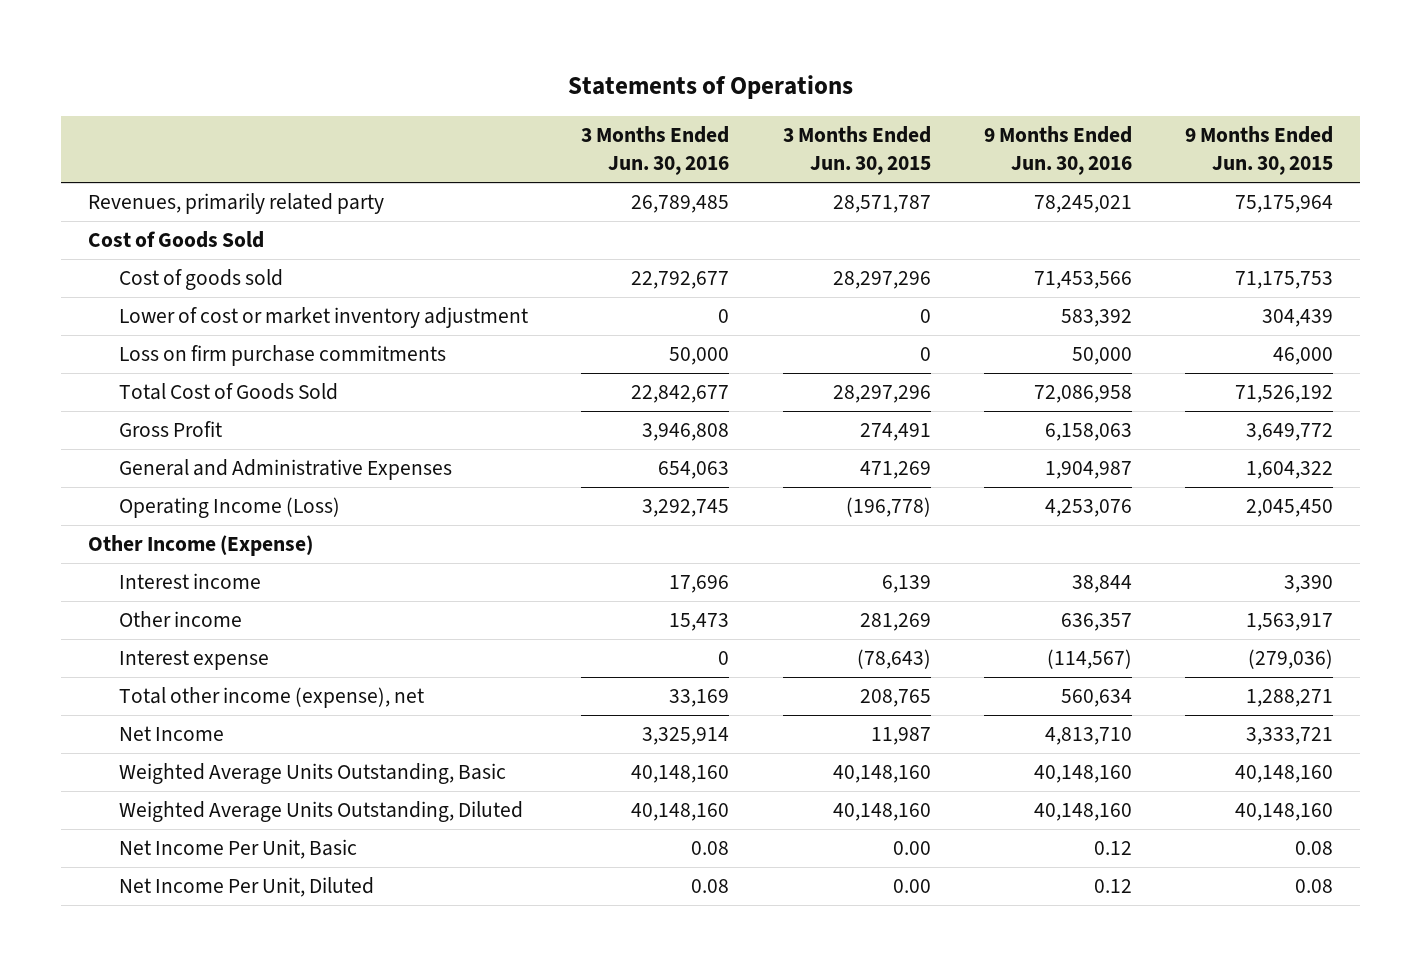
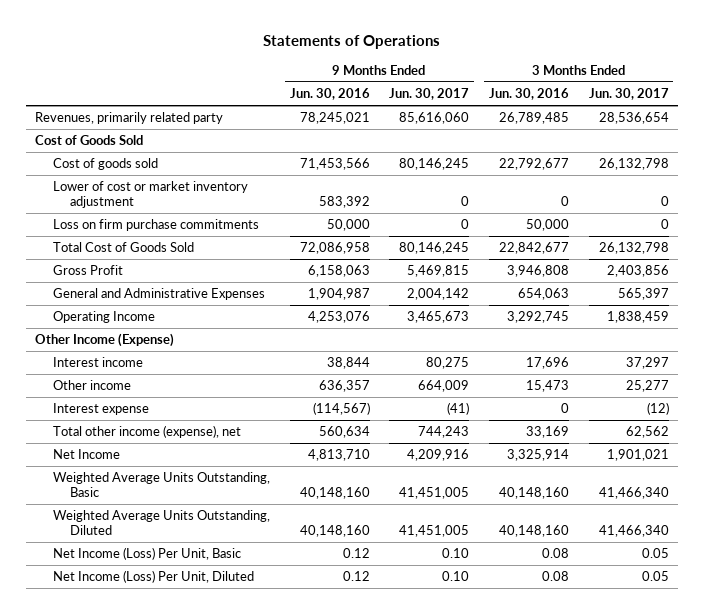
[782,126,931,176] 3 Months Ended Jun. 30, 2015 -> none
[1185,126,1334,176] 9 Months Ended Jun. 30, 2015 -> none
none -> [389,88,470,101] Jun. 30, 2017
none -> [588,88,669,101] Jun. 30, 2017
[118,497,340,519] Operating Income (Loss) -> [52,311,155,324] Operating Income
[118,839,357,860] Net Income Per Unit, Basic -> [52,547,241,561] Net Income (Loss) Per Unit, Basic
[118,877,374,898] Net Income Per Unit, Diluted -> [52,570,254,584] Net Income (Loss) Per Unit, Diluted

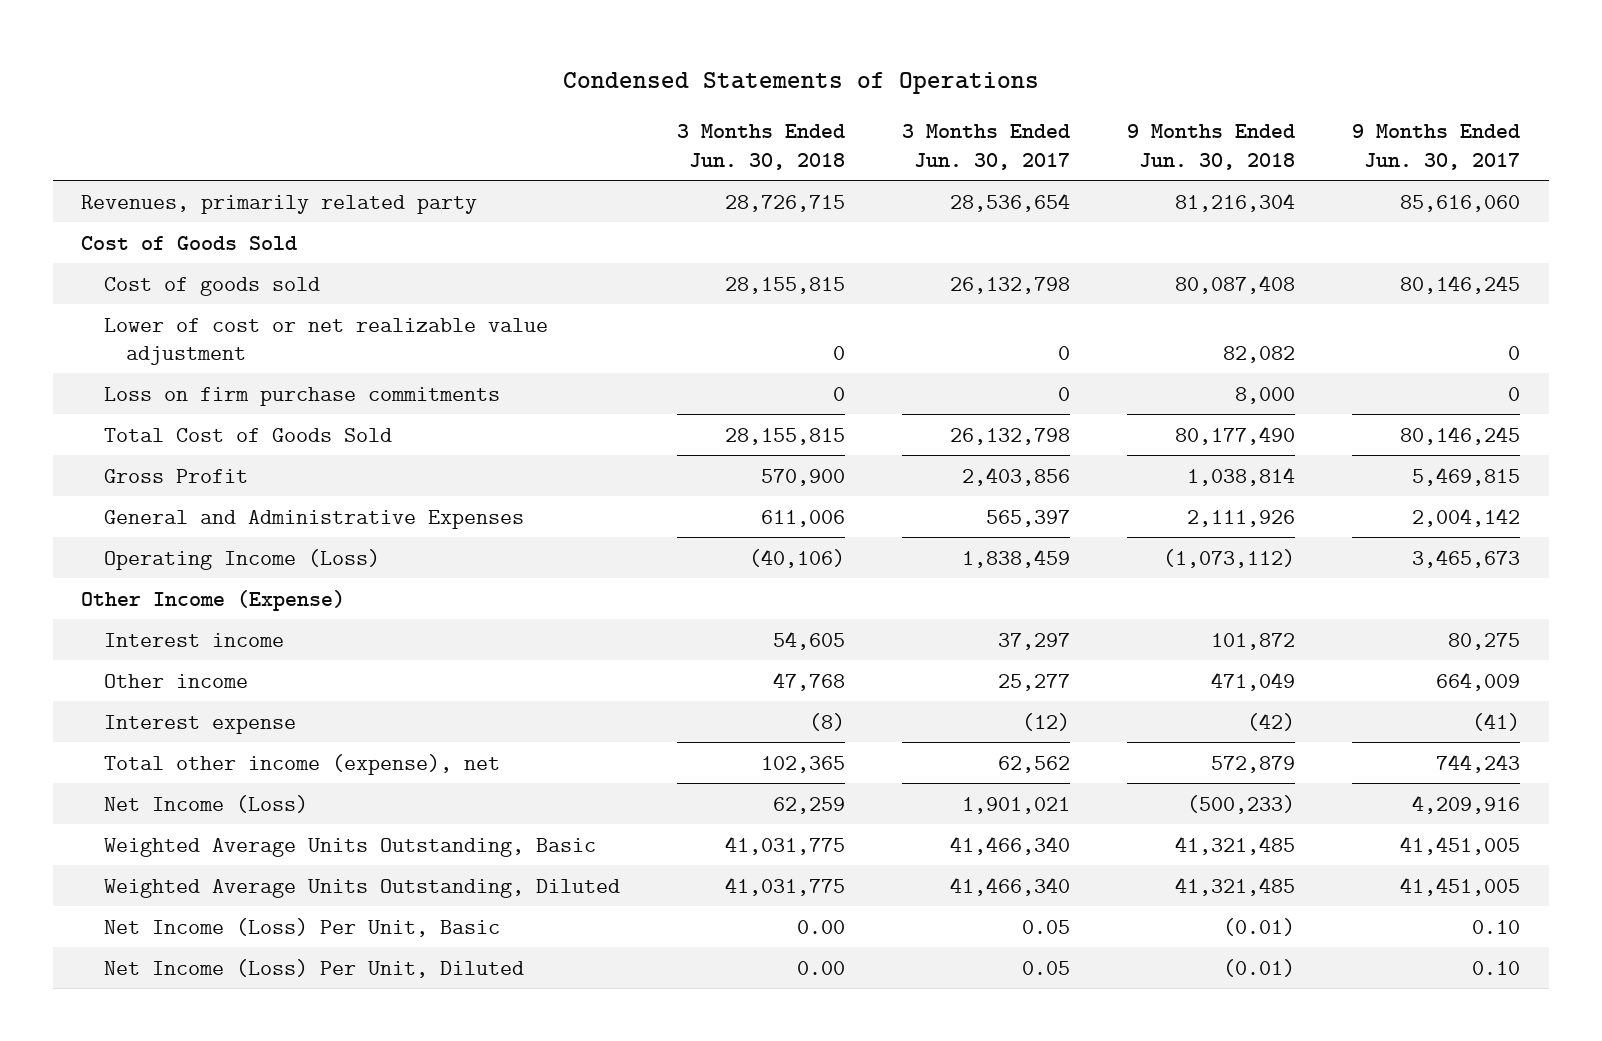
[263,34,441,49] Statements of Operations -> [562,72,1039,95] Condensed Statements of Operations
[289,88,370,101] Jun. 30, 2016 -> none
[488,88,569,101] Jun. 30, 2016 -> none
none -> [677,124,846,170] 3 Months Ended Jun. 30, 2018
none -> [1127,124,1296,170] 9 Months Ended Jun. 30, 2018
[52,181,248,209] Lower of cost or market inventory adjustment -> [103,317,548,365] Lower of cost or net realizable value adjustment
[52,311,155,324] Operating Income -> [103,548,380,570] Operating Income (Loss)
[52,449,120,460] Net Income -> [103,794,308,813] Net Income (Loss)

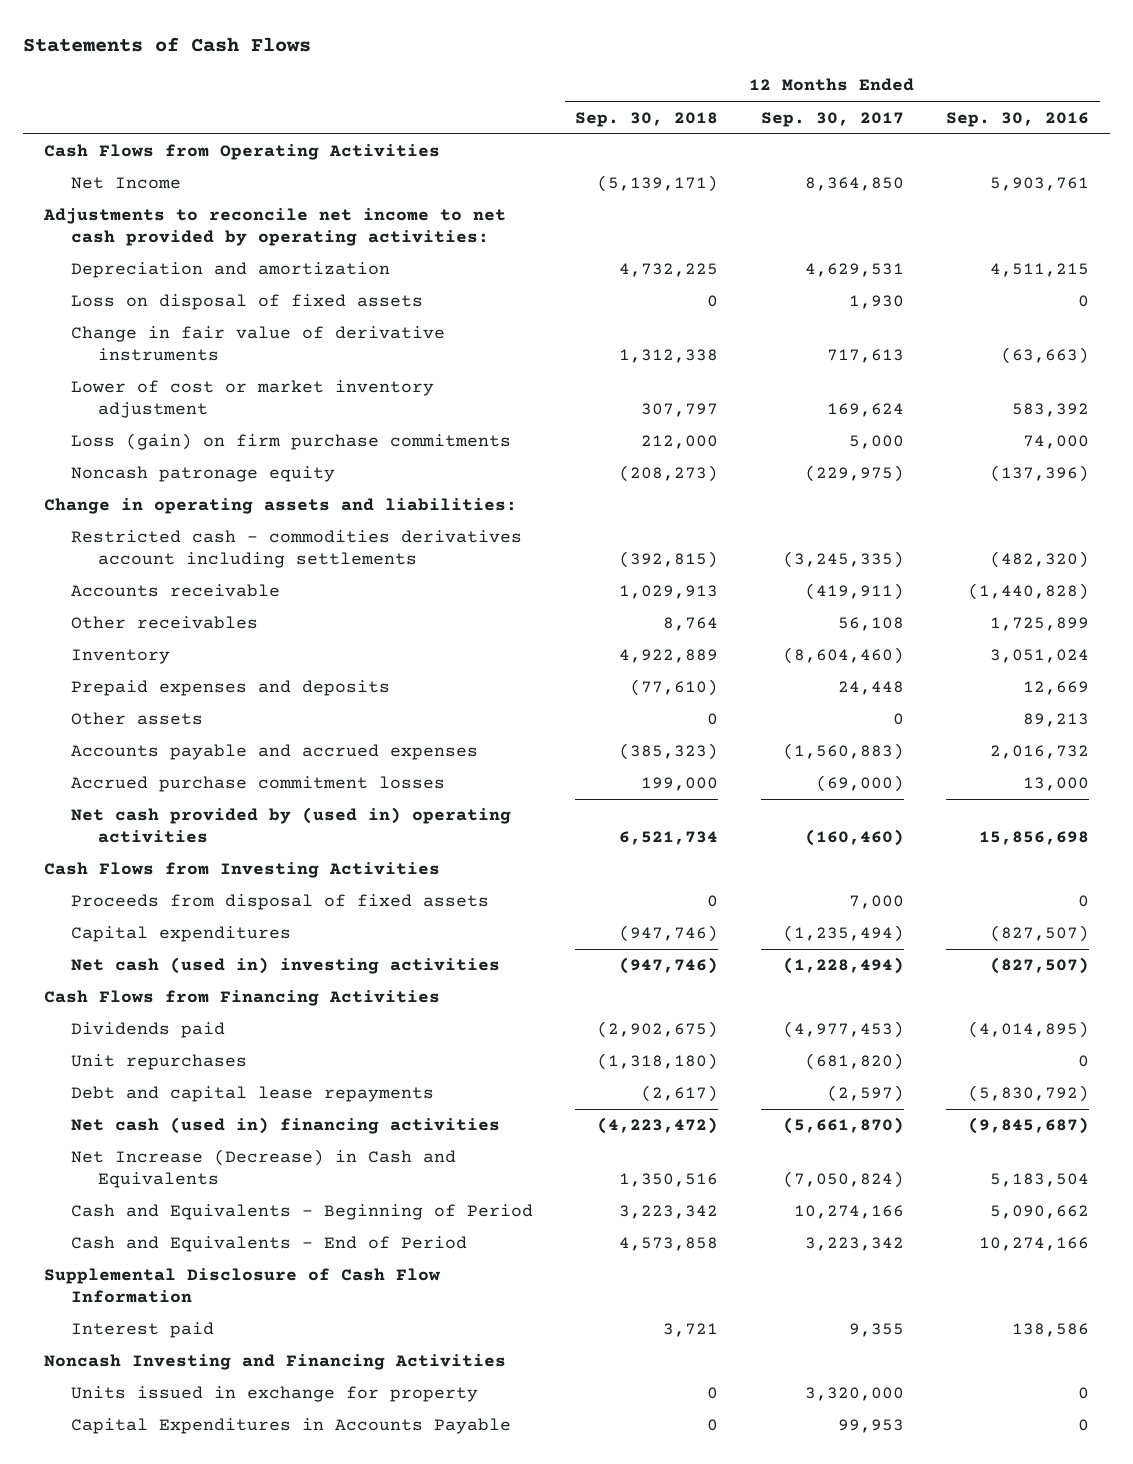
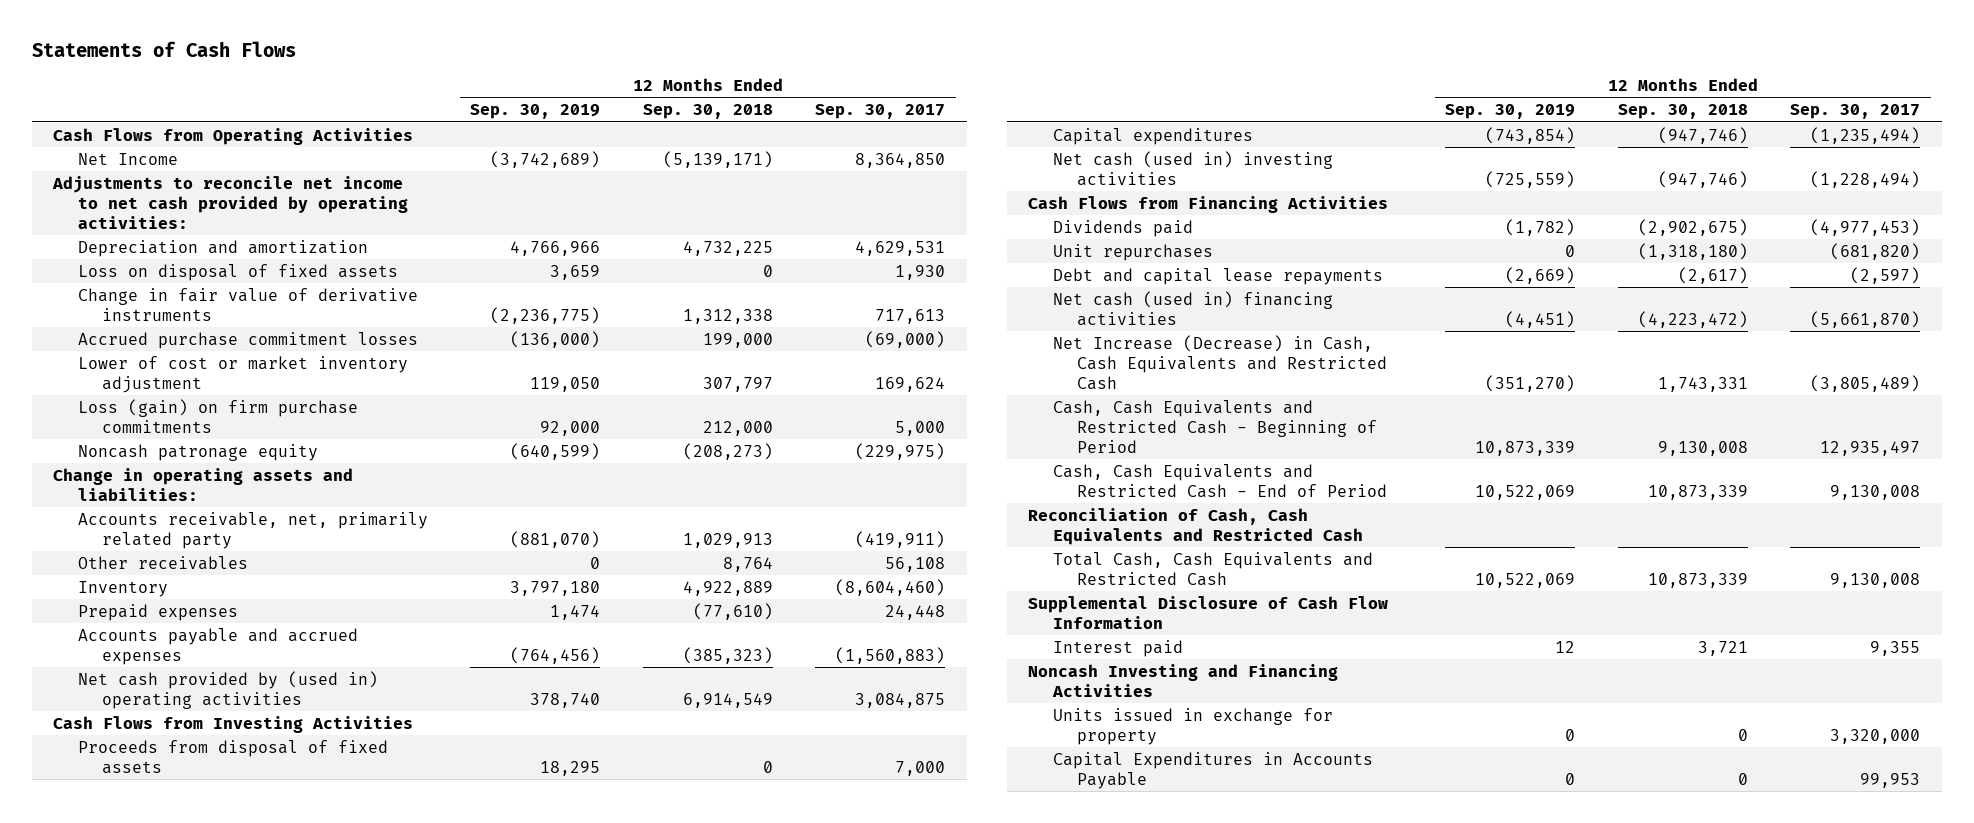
[946,111,1090,127] Sep. 30, 2016 -> none
none -> [470,104,601,120] Sep. 30, 2019
[71,776,446,793] Accrued purchase commitment losses -> [77,331,418,349] Accrued purchase commitment losses
[71,530,523,569] Restricted cash - commodities derivatives account including settlements -> none
[71,584,281,598] Accounts receivable -> [77,511,428,549] Accounts receivable, net, primarily related party
[71,712,204,726] Other assets -> none
[71,680,391,697] Prepaid expenses and deposits -> [77,603,238,621] Prepaid expenses
[619,831,719,846] 6,521,734 -> [682,692,773,708] 6,914,549
[804,829,904,847] (160,460) -> [855,692,946,708] 3,084,875
[71,1149,457,1189] Net Increase (Decrease) in Cash and Equivalents -> [1052,334,1388,390] Net Increase (Decrease) in Cash, Cash Equivalents and Restricted Cash
[619,1173,719,1188] 1,350,516 -> [1657,376,1748,392] 1,743,331
[782,1171,904,1189] (7,050,824) -> [1810,374,1921,392] (3,805,489)
[71,1204,534,1221] Cash and Equivalents - Beginning of Period -> [1052,399,1378,453] Cash, Cash Equivalents and Restricted Cash - Beginning of Period
[619,1205,719,1220] 3,223,342 -> [1657,440,1748,456] 9,130,008
[793,1205,904,1220] 10,274,166 -> [1820,440,1921,456] 12,935,497
[71,1236,468,1253] Cash and Equivalents - End of Period -> [1052,463,1388,498] Cash, Cash Equivalents and Restricted Cash - End of Period
[619,1237,719,1252] 4,573,858 -> [1647,484,1748,500] 10,873,339
[804,1237,904,1252] 3,223,342 -> [1830,484,1921,500] 9,130,008
none -> [1028,507,1363,545] Reconciliation of Cash, Cash Equivalents and Restricted Cash
none -> [1052,551,1373,586] Total Cash, Cash Equivalents and Restricted Cash

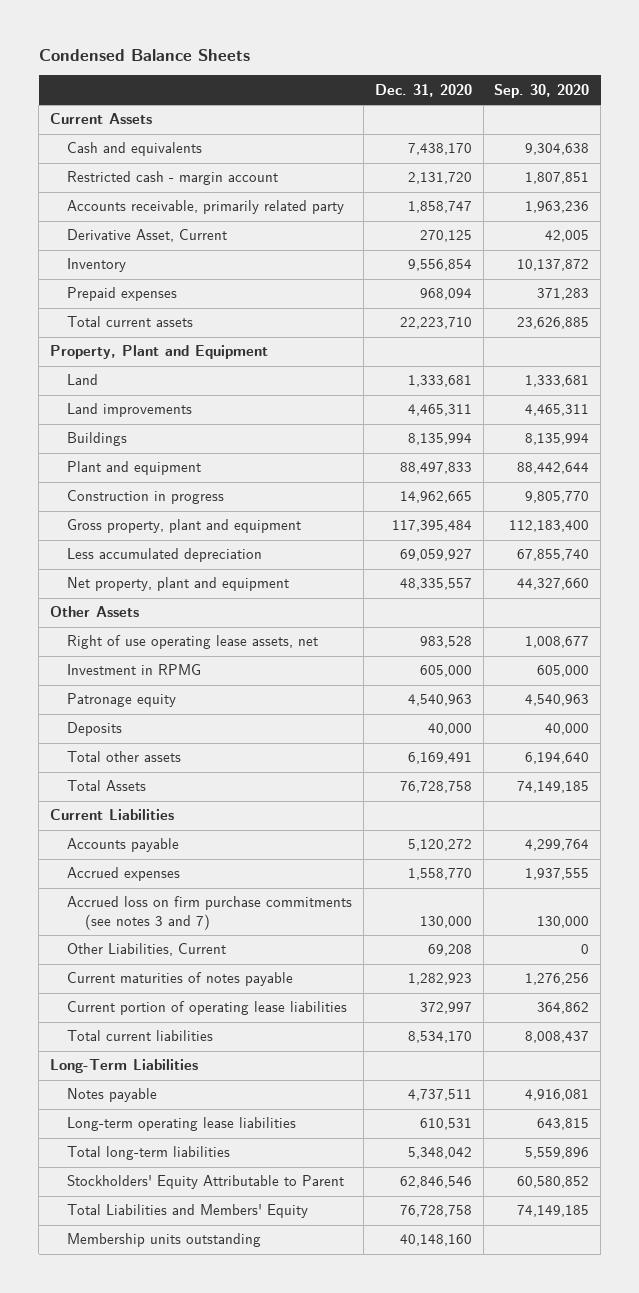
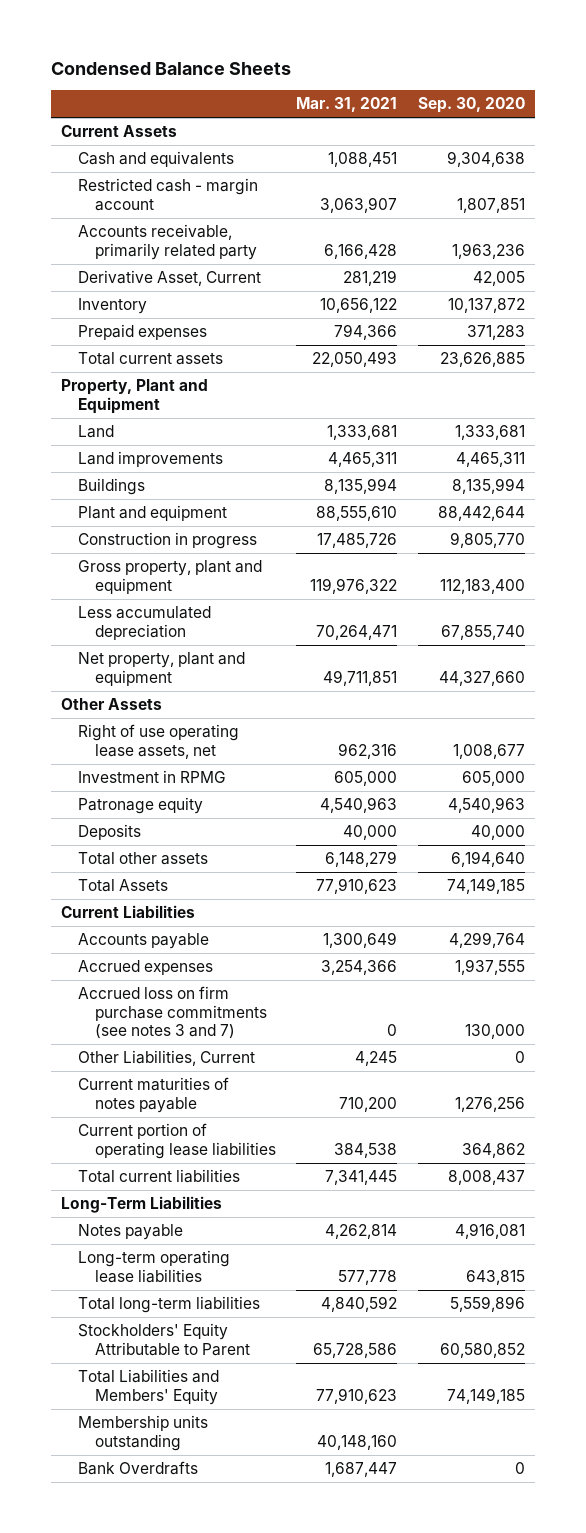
[374,83,472,97] Dec. 31, 2020 -> none
none -> [296,97,398,113] Mar. 31, 2021
none -> [77,1461,198,1476] Bank Overdrafts

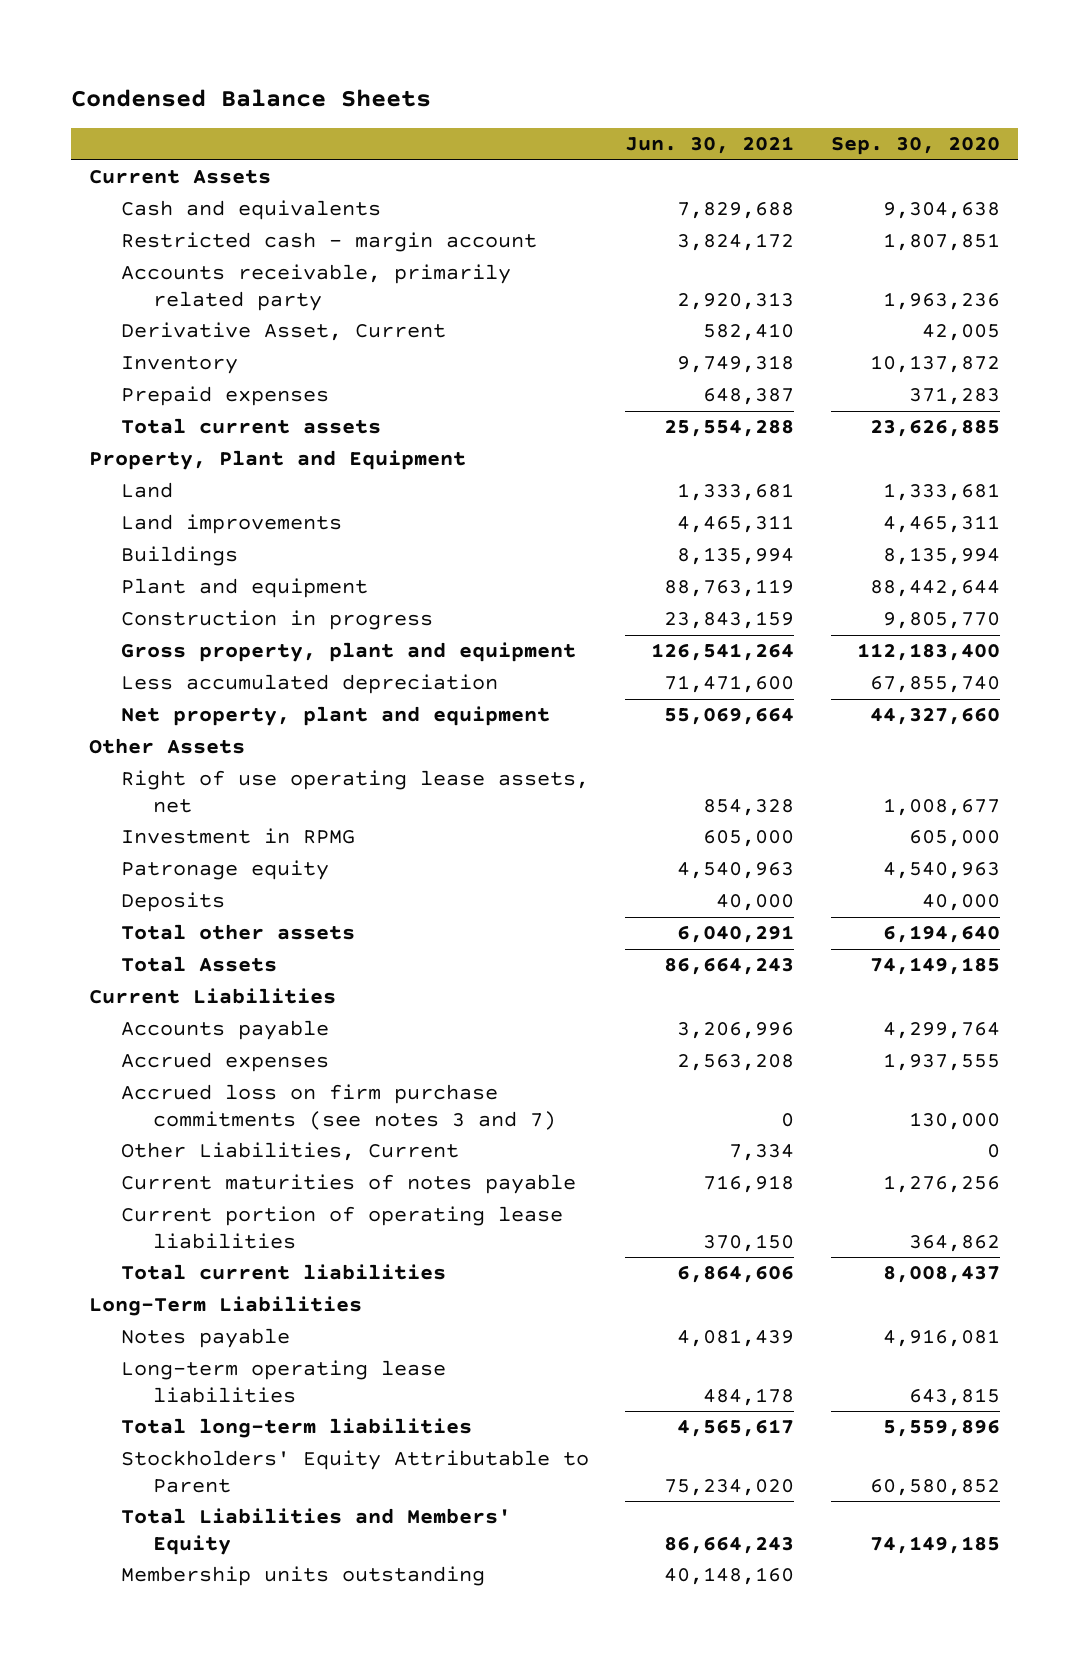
[296,97,398,113] Mar. 31, 2021 -> none
none -> [625,136,795,155] Jun. 30, 2021
[77,1461,198,1476] Bank Overdrafts -> none

